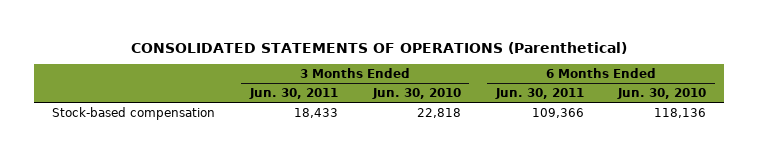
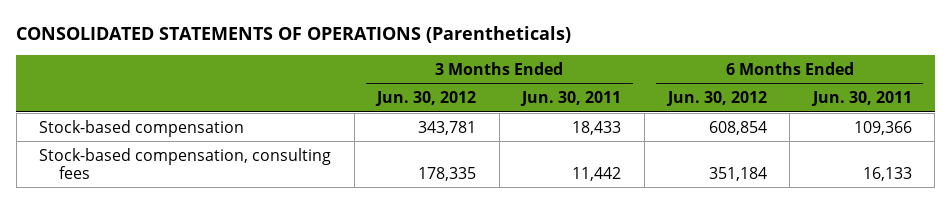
[131,41,628,54] CONSOLIDATED STATEMENTS OF OPERATIONS (Parenthetical) -> [16,26,572,44] CONSOLIDATED STATEMENTS OF OPERATIONS (Parentheticals)
[371,88,461,100] Jun. 30, 2010 -> none
[617,88,707,100] Jun. 30, 2010 -> none
none -> [375,91,477,107] Jun. 30, 2012
none -> [665,91,767,107] Jun. 30, 2012
none -> [39,147,332,179] Stock-based compensation, consulting fees

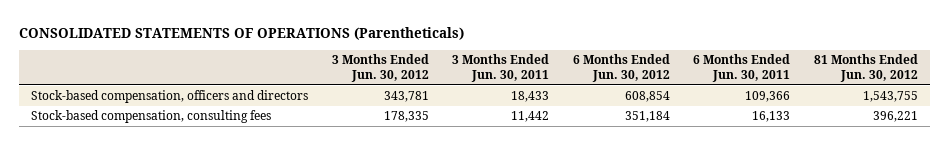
none -> [813,53,918,83] 81 Months Ended Jun. 30, 2012
[39,119,245,137] Stock-based compensation -> [31,90,309,104] Stock-based compensation, officers and directors

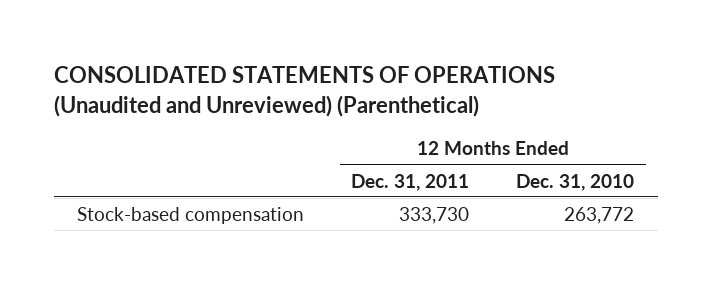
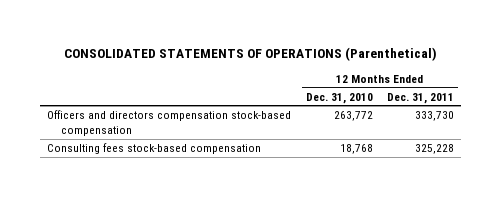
[53,66,555,118] CONSOLIDATED STATEMENTS OF OPERATIONS (Unaudited and Unreviewed) (Parenthetical) -> [63,46,437,61] CONSOLIDATED STATEMENTS OF OPERATIONS (Parenthetical)
[77,207,305,225] Stock-based compensation -> [47,110,292,137] Officers and directors compensation stock-based compensation
none -> [47,143,262,155] Consulting fees stock-based compensation

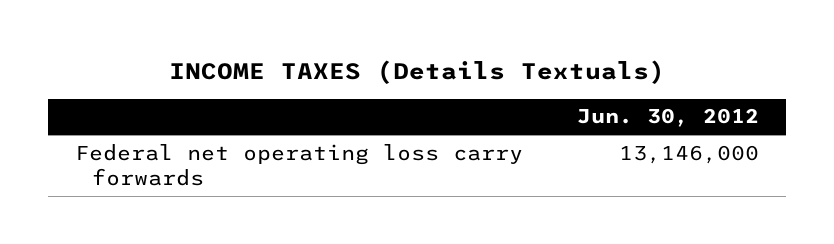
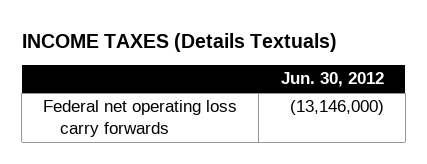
[619,144,760,164] 13,146,000 -> [289,100,384,116] (13,146,000)

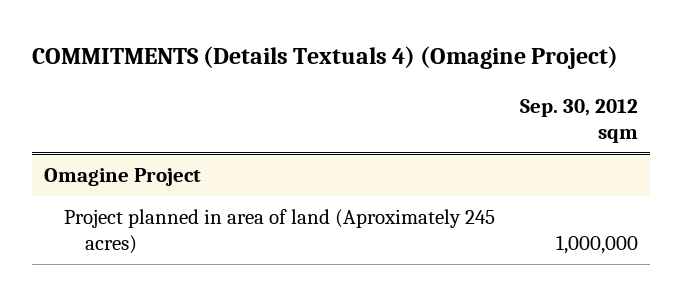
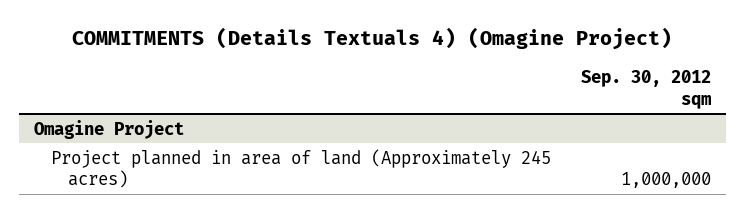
[64,209,496,254] Project planned in area of land (Aproximately 245 acres) -> [51,148,552,189] Project planned in area of land (Approximately 245 acres)

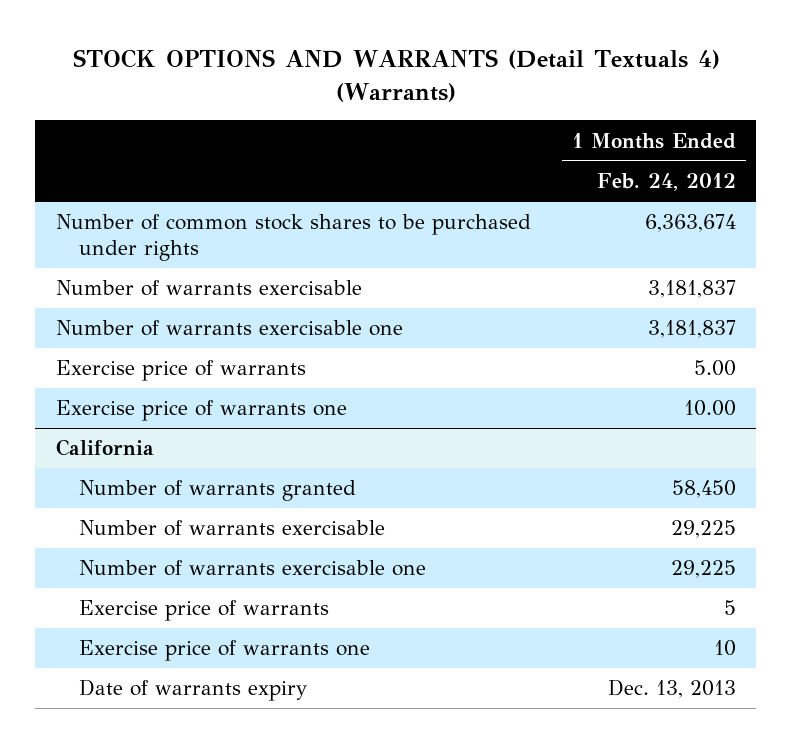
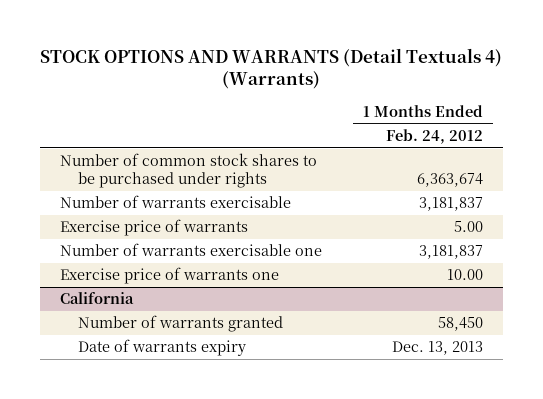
[55,320,403,337] Number of warrants exercisable one -> [60,243,323,257] Number of warrants exercisable one
[79,520,386,537] Number of warrants exercisable -> none
[79,560,427,577] Number of warrants exercisable one -> none
[79,600,330,622] Exercise price of warrants -> none
[79,640,371,662] Exercise price of warrants one -> none

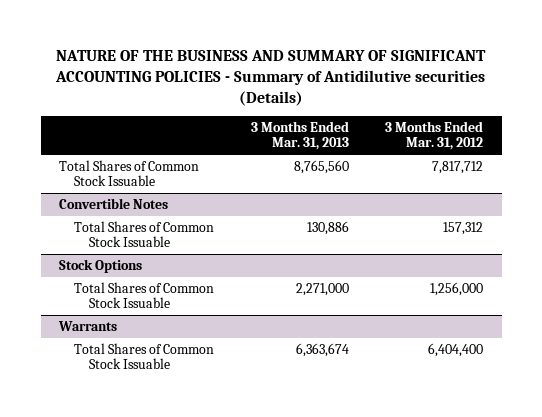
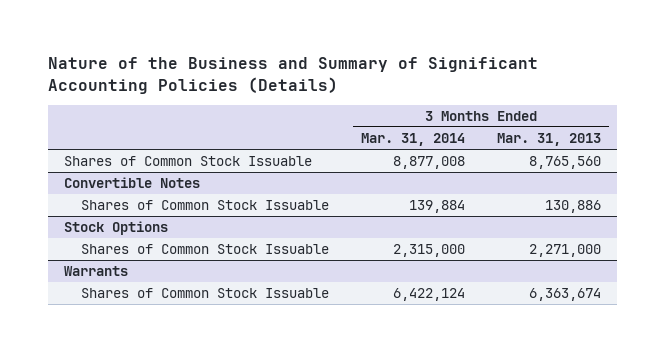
[55,50,487,106] NATURE OF THE BUSINESS AND SUMMARY OF SIGNIFICANT ACCOUNTING POLICIES - Summary of Antidilutive securities (Details) -> [47,57,538,94] Nature of the Business and Summary of Significant Accounting Policies (Details)
[385,120,484,151] 3 Months Ended Mar. 31, 2012 -> none
none -> [360,133,465,147] Mar. 31, 2014
[58,159,199,187] Total Shares of Common Stock Issuable -> [63,156,312,167] Shares of Common Stock Issuable
[73,220,214,248] Total Shares of Common Stock Issuable -> [80,200,329,211] Shares of Common Stock Issuable
[73,281,214,309] Total Shares of Common Stock Issuable -> [80,244,329,255] Shares of Common Stock Issuable
[73,342,214,370] Total Shares of Common Stock Issuable -> [80,288,329,299] Shares of Common Stock Issuable

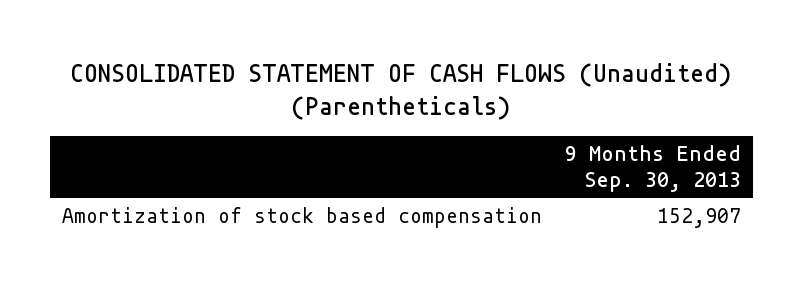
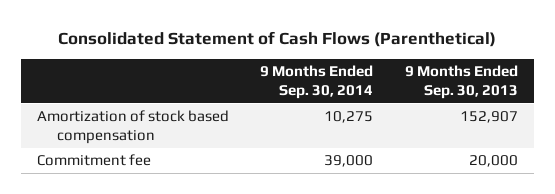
[70,63,732,120] CONSOLIDATED STATEMENT OF CASH FLOWS (Unaudited) (Parentheticals) -> [58,30,497,47] Consolidated Statement of Cash Flows (Parenthetical)
none -> [260,65,374,100] 9 Months Ended Sep. 30, 2014
none -> [36,154,151,167] Commitment fee

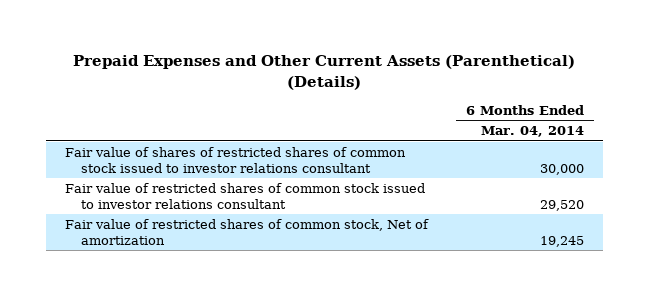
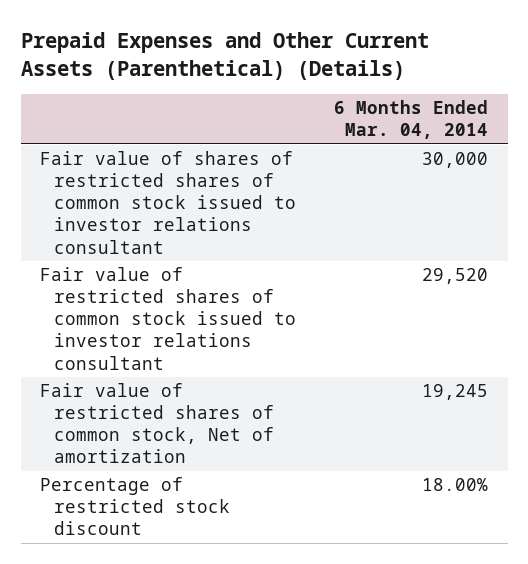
none -> [39,477,231,536] Percentage of restricted stock discount

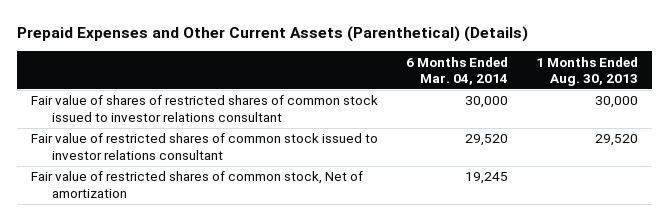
none -> [535,56,638,86] 1 Months Ended Aug. 30, 2013
[39,477,231,536] Percentage of restricted stock discount -> none

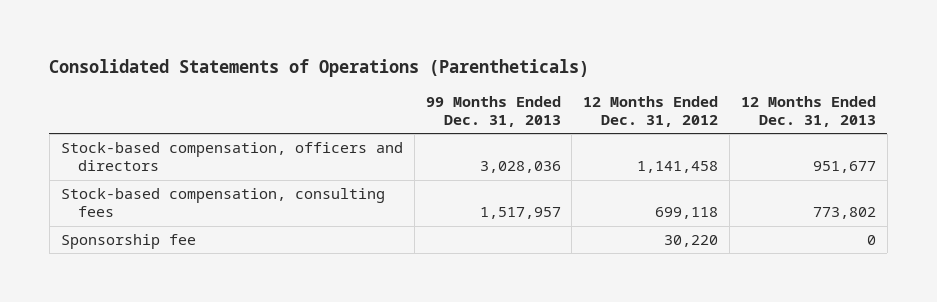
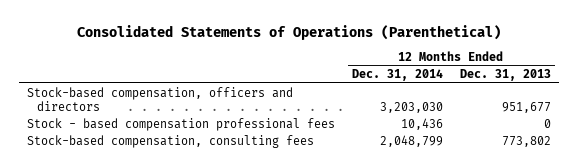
[49,58,590,77] Consolidated Statements of Operations (Parentheticals) -> [76,24,501,40] Consolidated Statements of Operations (Parenthetical)
[425,95,561,127] 99 Months Ended Dec. 31, 2013 -> none
[583,95,719,127] 12 Months Ended Dec. 31, 2012 -> none
none -> [351,69,443,82] Dec. 31, 2014
none -> [27,117,336,131] Stock - based compensation professional fees
[60,234,196,250] Sponsorship fee -> none

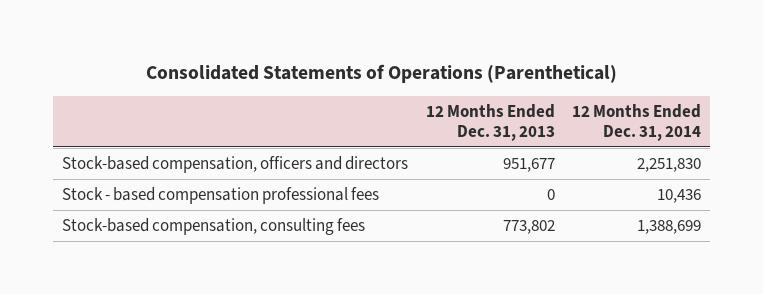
[379,101,443,113] 3,203,030 -> [637,157,702,172] 2,251,830
[379,134,443,147] 2,048,799 -> [637,219,702,234] 1,388,699

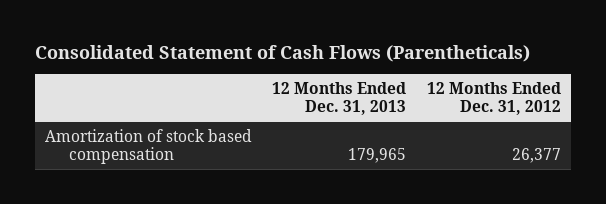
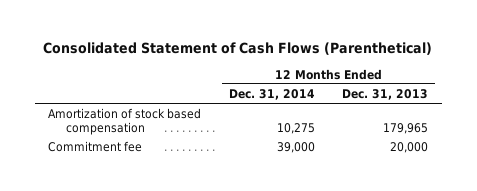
[34,44,530,62] Consolidated Statement of Cash Flows (Parentheticals) -> [43,41,433,55] Consolidated Statement of Cash Flows (Parenthetical)
[426,82,561,116] 12 Months Ended Dec. 31, 2012 -> none
none -> [228,88,315,100] Dec. 31, 2014
none -> [48,140,143,152] Commitment fee

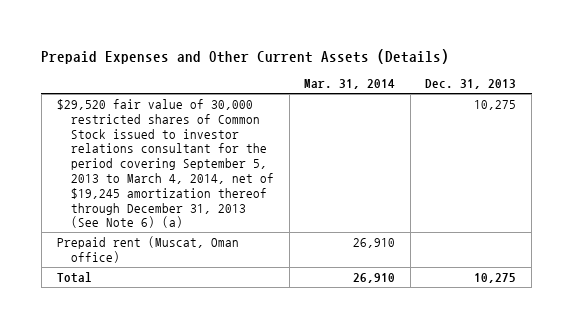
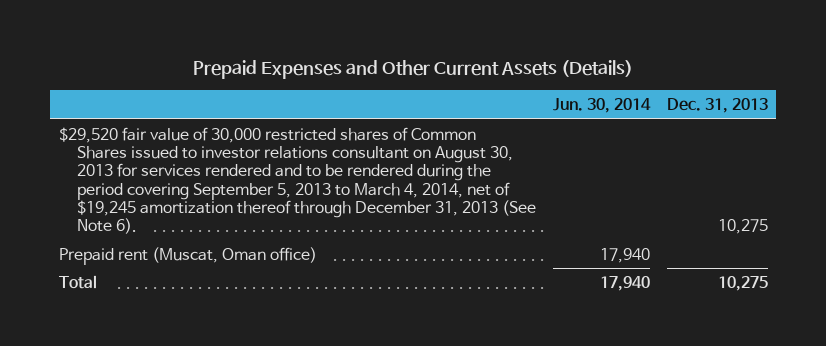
[304,79,396,90] Mar. 31, 2014 -> none
none -> [553,98,652,114] Jun. 30, 2014
[56,98,275,229] $29,520 fair value of 30,000 restricted shares of Common Stock issued to investor relations consultant for the period covering September 5, 2013 to March 4, 2014, net of $19,245 amortization thereof through December 31, 2013 (See Note 6) (a) -> [58,126,537,234] $29,520 fair value of 30,000 restricted shares of Common Shares issued to investor relations consultant on August 30, 2013 for services rendered and to be rendered during the period covering September 5, 2013 to March 4, 2014, net of $19,245 amortization thereof through December 31, 2013 (See Note 6).

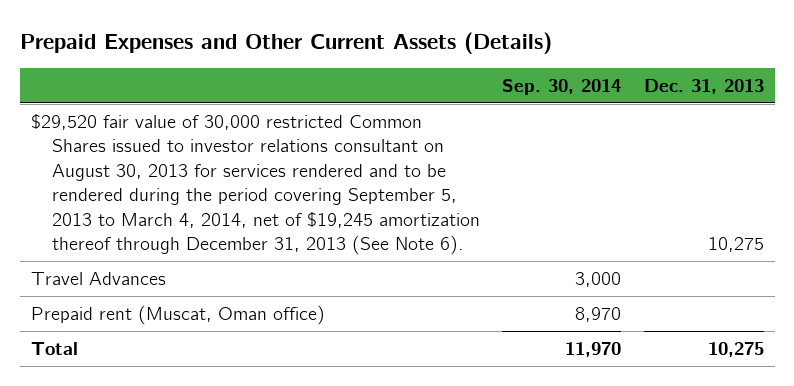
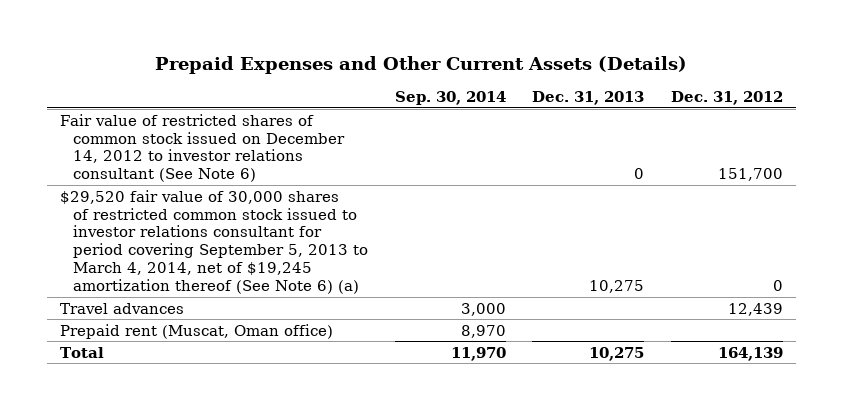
none -> [670,91,783,106] Dec. 31, 2012
[30,114,480,255] $29,520 fair value of 30,000 restricted Common Shares issued to investor relations consultant on August 30, 2013 for services rendered and to be rendered during the period covering September 5, 2013 to March 4, 2014, net of $19,245 amortization thereof through December 31, 2013 (See Note 6). -> [59,113,346,183] Fair value of restricted shares of common stock issued on December 14, 2012 to investor relations consultant (See Note 6)
[707,236,764,252] 10,275 -> [634,168,645,180] 0
none -> [59,189,369,295] $29,520 fair value of 30,000 shares of restricted common stock issued to investor relations consultant for period covering September 5, 2013 to March 4, 2014, net of $19,245 amortization thereof (See Note 6) (a)
[30,272,166,286] Travel Advances -> [59,302,184,314] Travel advances

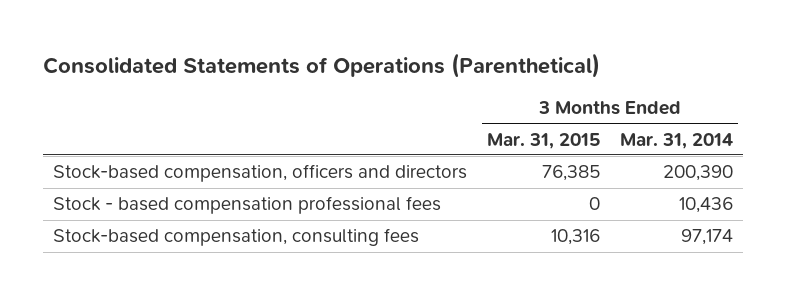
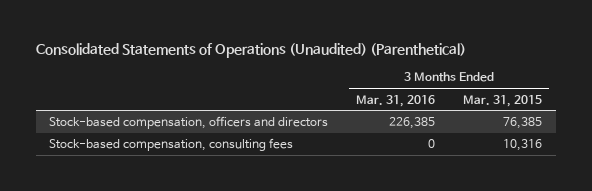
[43,52,601,78] Consolidated Statements of Operations (Parenthetical) -> [35,42,466,58] Consolidated Statements of Operations (Unaudited) (Parenthetical)
[619,132,733,149] Mar. 31, 2014 -> none
none -> [356,94,436,107] Mar. 31, 2016
[53,196,442,215] Stock - based compensation professional fees -> none

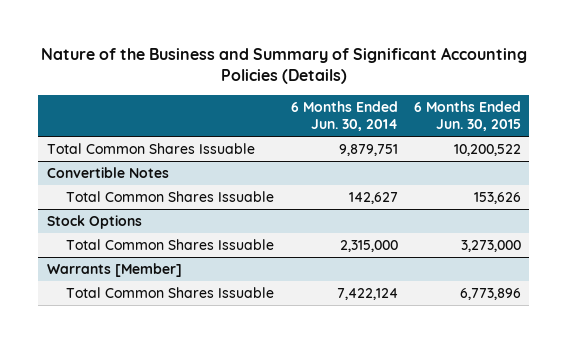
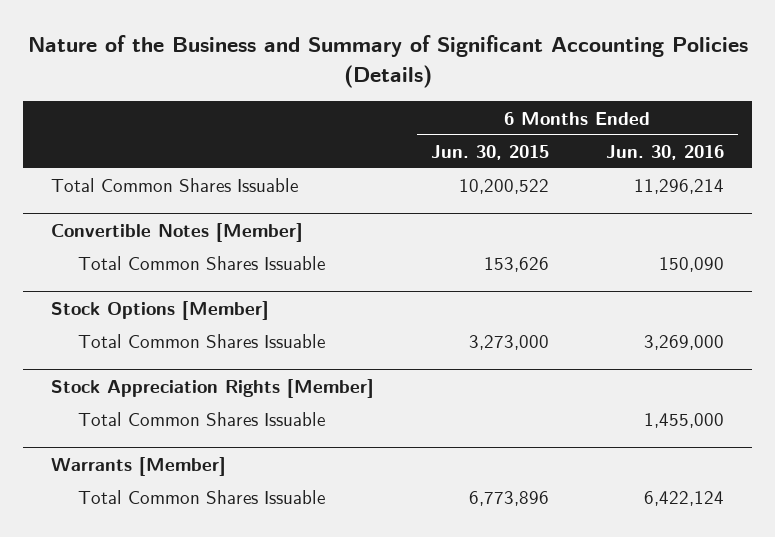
[290,100,398,132] 6 Months Ended Jun. 30, 2014 -> none
none -> [605,144,724,160] Jun. 30, 2016
[46,166,169,178] Convertible Notes -> [51,223,304,243] Convertible Notes [Member]
[46,214,142,229] Stock Options -> [51,301,270,321] Stock Options [Member]
none -> [51,379,375,399] Stock Appreciation Rights [Member]
none -> [77,412,325,427] Total Common Shares Issuable

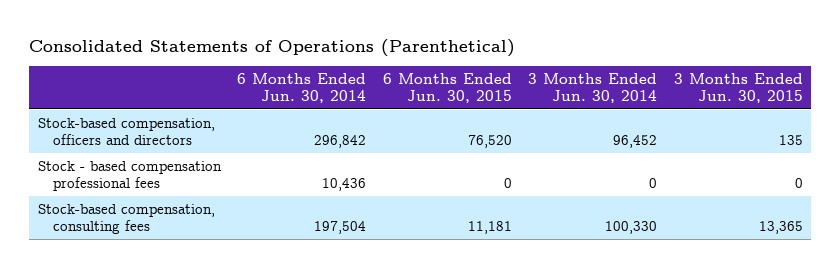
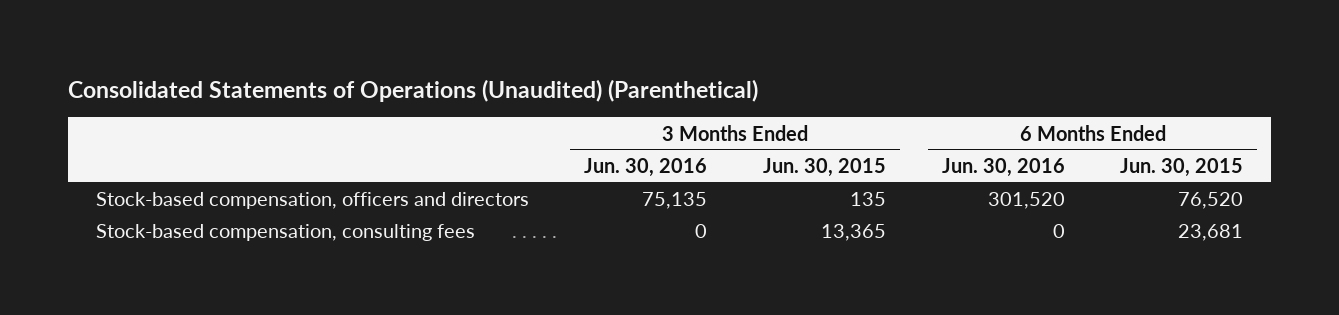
[29,38,516,57] Consolidated Statements of Operations (Parenthetical) -> [67,79,758,103] Consolidated Statements of Operations (Unaudited) (Parenthetical)
[237,72,367,103] 6 Months Ended Jun. 30, 2014 -> none
[528,72,658,103] 3 Months Ended Jun. 30, 2014 -> none
none -> [584,157,708,177] Jun. 30, 2016
none -> [941,157,1065,177] Jun. 30, 2016
[37,160,222,191] Stock - based compensation professional fees -> none
[467,220,512,234] 11,181 -> [1178,224,1244,242] 23,681

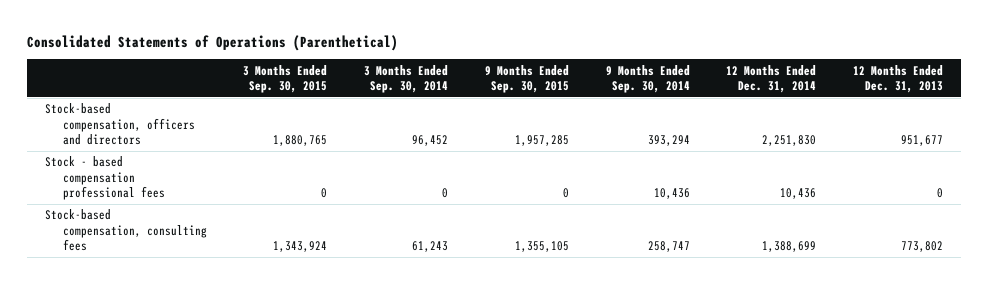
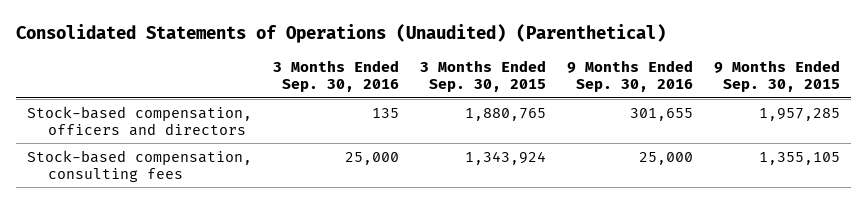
[27,34,399,51] Consolidated Statements of Operations (Parenthetical) -> [16,23,667,43] Consolidated Statements of Operations (Unaudited) (Parenthetical)
[364,64,449,94] 3 Months Ended Sep. 30, 2014 -> none
[605,64,690,94] 9 Months Ended Sep. 30, 2014 -> none
[726,64,817,94] 12 Months Ended Dec. 31, 2014 -> none
[852,64,943,94] 12 Months Ended Dec. 31, 2013 -> none
none -> [272,60,399,93] 3 Months Ended Sep. 30, 2016
none -> [567,60,694,93] 9 Months Ended Sep. 30, 2016
[45,156,165,201] Stock - based compensation professional fees -> none

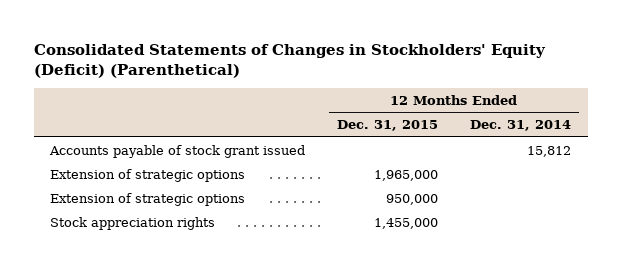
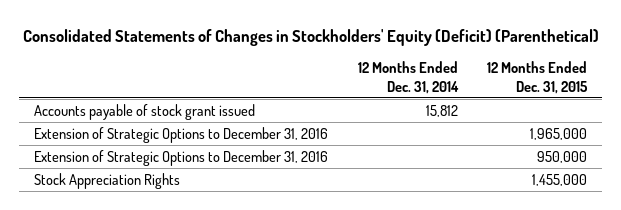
[50,168,246,182] Extension of strategic options -> [34,126,329,143] Extension of Strategic Options to December 31, 2016
[50,192,246,206] Extension of strategic options -> [34,149,329,166] Extension of Strategic Options to December 31, 2016
[50,216,216,230] Stock appreciation rights -> [34,172,181,189] Stock Appreciation Rights

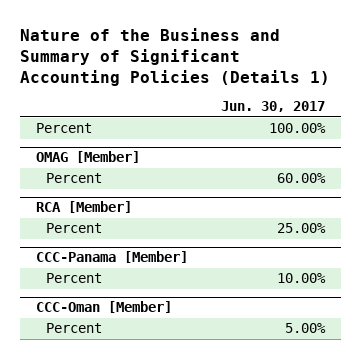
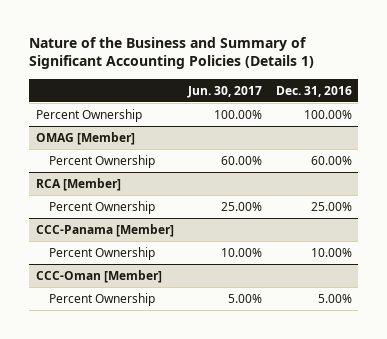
none -> [275,85,352,97] Dec. 31, 2016
[36,123,93,134] Percent -> [35,108,142,122] Percent Ownership
[46,173,103,184] Percent -> [49,154,156,168] Percent Ownership
[46,223,103,234] Percent -> [49,200,156,214] Percent Ownership
[46,273,103,284] Percent -> [49,246,156,260] Percent Ownership
[46,323,103,334] Percent -> [49,292,156,306] Percent Ownership

